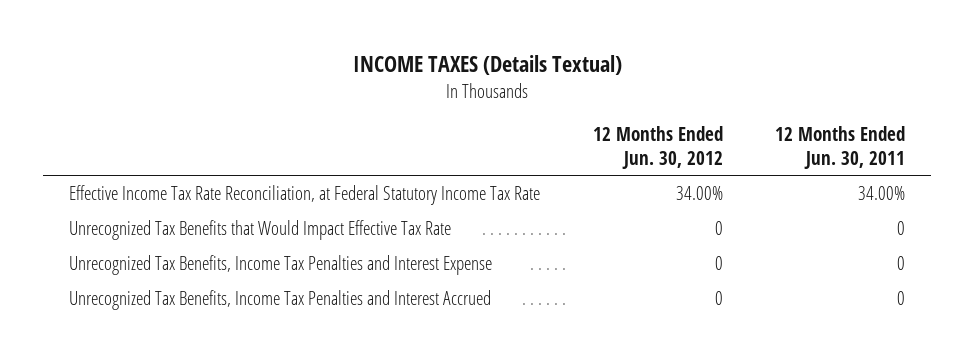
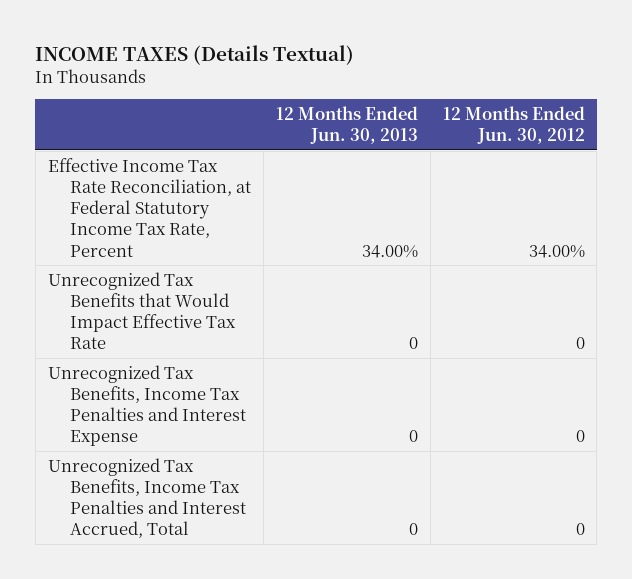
[775,126,906,169] 12 Months Ended Jun. 30, 2011 -> none
none -> [276,106,419,145] 12 Months Ended Jun. 30, 2013
[68,185,540,206] Effective Income Tax Rate Reconciliation, at Federal Statutory Income Tax Rate -> [47,157,252,257] Effective Income Tax Rate Reconciliation, at Federal Statutory Income Tax Rate, Percent
[68,290,491,311] Unrecognized Tax Benefits, Income Tax Penalties and Interest Accrued -> [47,457,247,539] Unrecognized Tax Benefits, Income Tax Penalties and Interest Accrued, Total

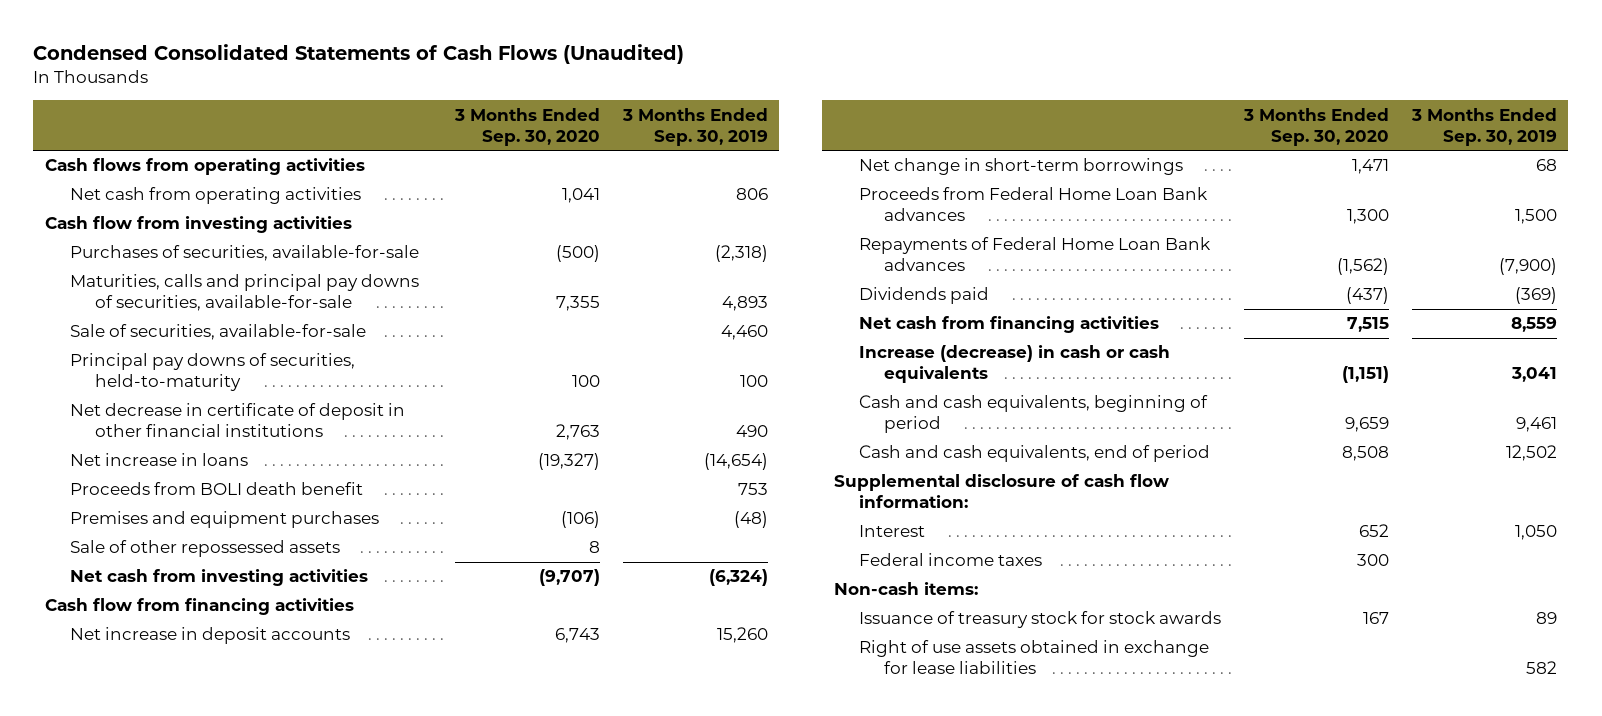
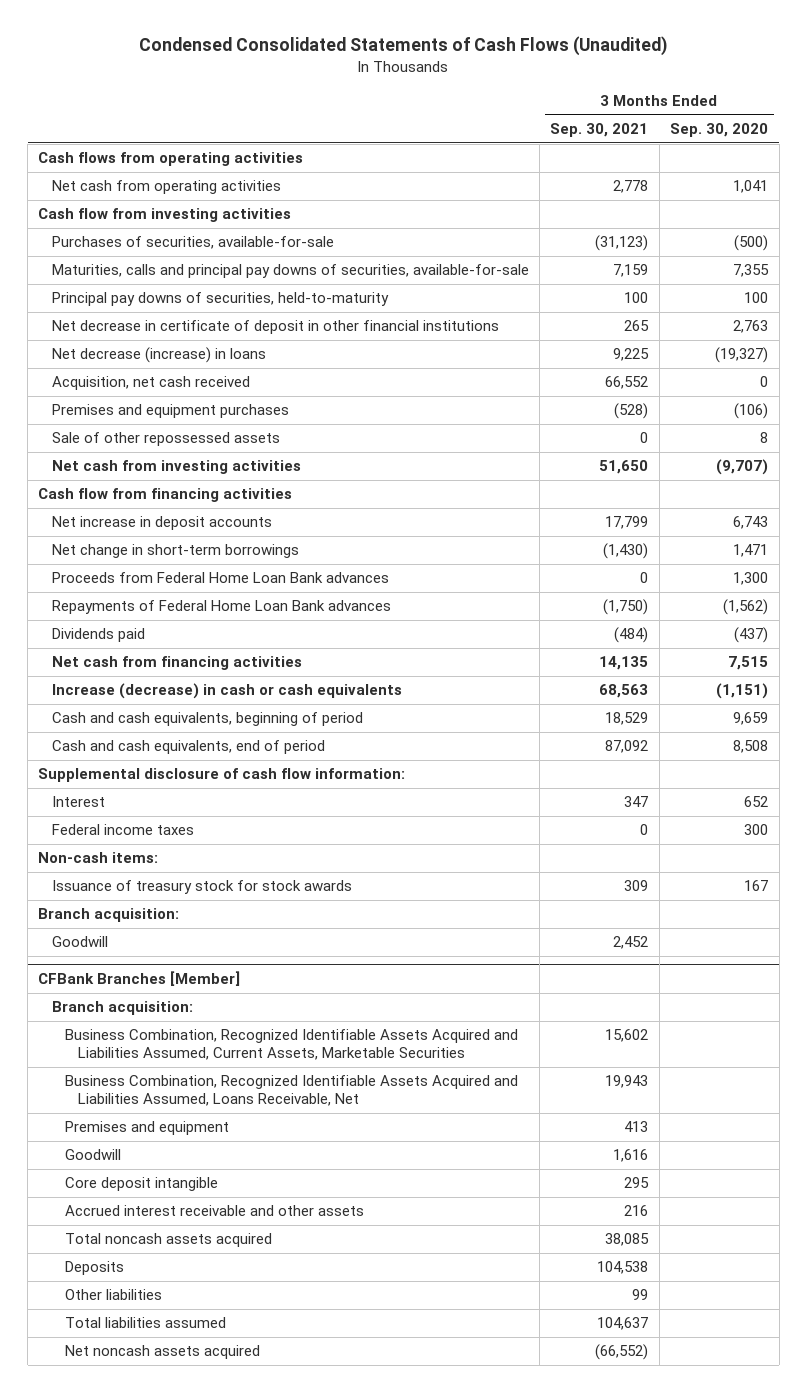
[621,107,768,146] 3 Months Ended Sep. 30, 2019 -> none
none -> [550,123,649,138] Sep. 30, 2021
[70,324,367,341] Sale of securities, available-for-sale -> none
[70,482,364,496] Proceeds from BOLI death benefit -> none
[70,453,249,467] Net increase in loans -> [51,347,266,364] Net decrease (increase) in loans
none -> [51,376,250,391] Acquisition, net cash received
[858,640,1209,675] Right of use assets obtained in exchange for lease liabilities -> none
none -> [38,908,180,923] Branch acquisition:
none -> [51,936,108,948] Goodwill
none -> [38,971,241,987] CFBank Branches [Member]
none -> [51,1001,193,1016] Branch acquisition:
none -> [64,1029,518,1061] Business Combination, Recognized Identifiable Assets Acquired and Liabilities Assumed, Current Assets, Marketable Securities
none -> [64,1075,518,1107] Business Combination, Recognized Identifiable Assets Acquired and Liabilities Assumed, Loans Receivable, Net
none -> [64,1121,229,1136] Premises and equipment
none -> [64,1149,121,1161] Goodwill
none -> [64,1177,218,1192] Core deposit intangible
none -> [64,1205,364,1217] Accrued interest receivable and other assets
none -> [64,1233,272,1248] Total noncash assets acquired
none -> [64,1261,124,1276] Deposits
none -> [64,1289,162,1301] Other liabilities
none -> [64,1317,226,1329] Total liabilities assumed
none -> [64,1345,260,1360] Net noncash assets acquired

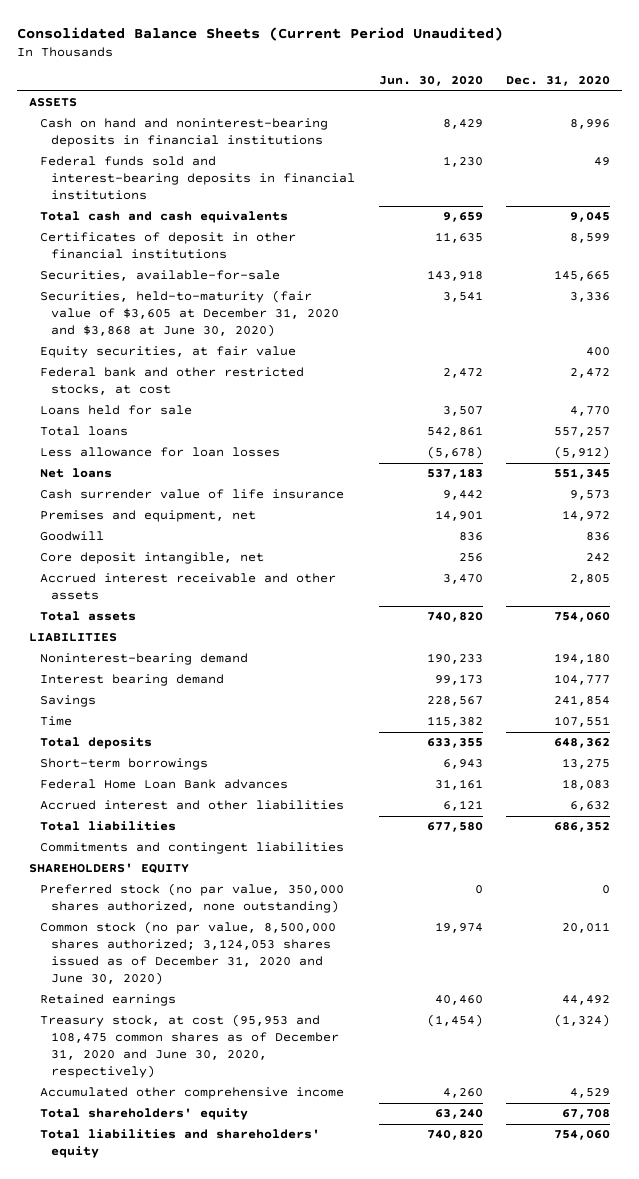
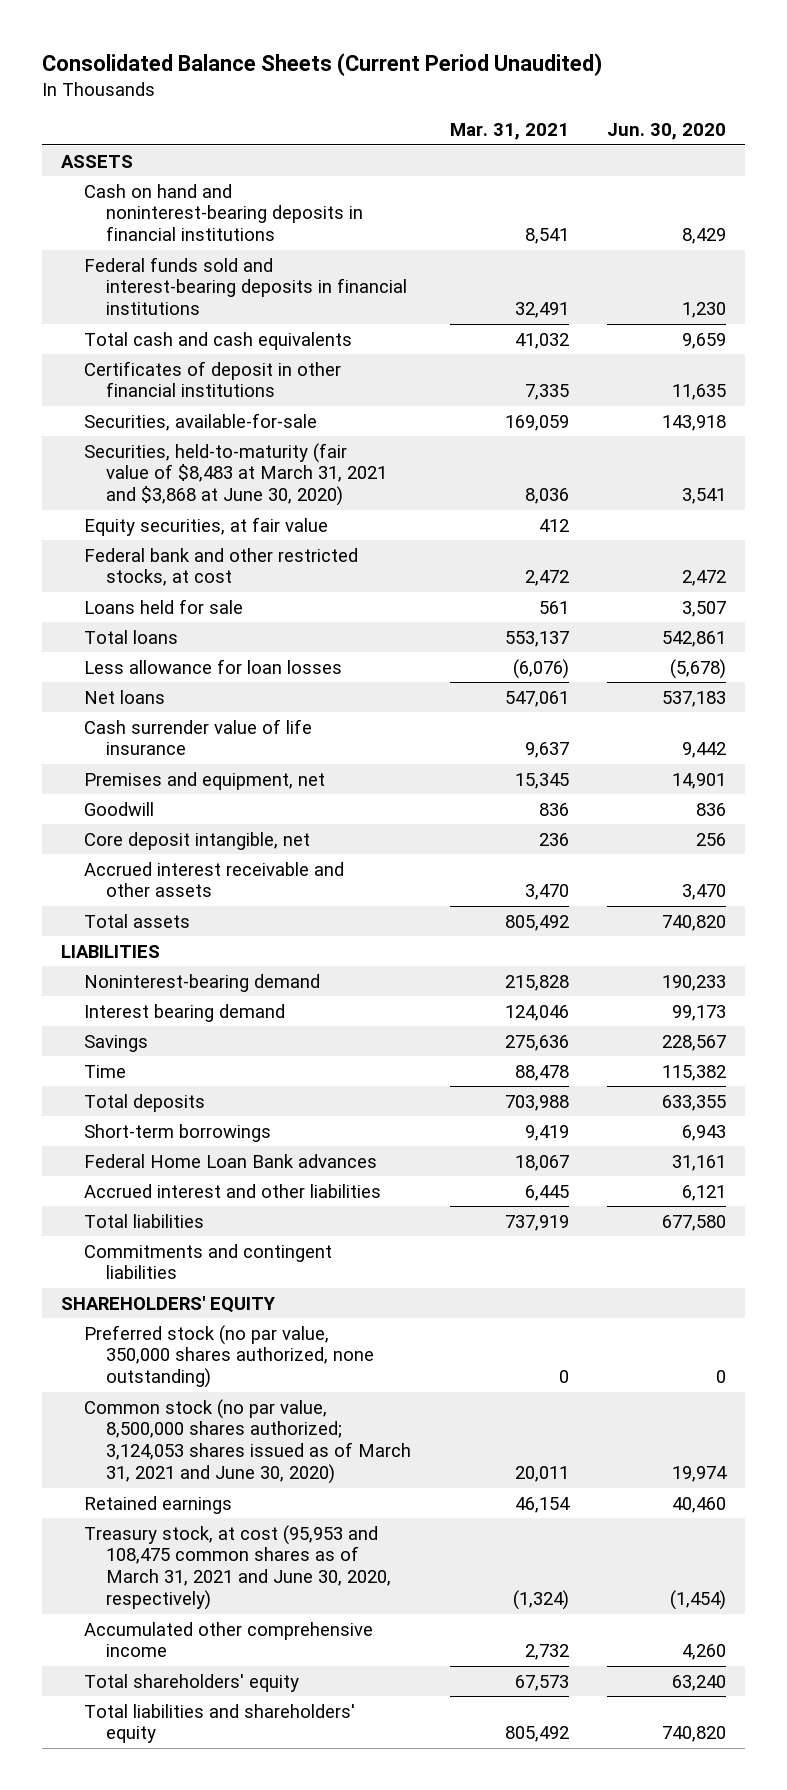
[506,75,611,87] Dec. 31, 2020 -> none
none -> [449,123,569,141] Mar. 31, 2021
[39,290,339,338] Securities, held-to-maturity (fair value of $3,605 at December 31, 2020 and $3,868 at June 30, 2020) -> [83,442,388,507] Securities, held-to-maturity (fair value of $8,483 at March 31, 2021 and $3,868 at June 30, 2020)
[39,921,336,986] Common stock (no par value, 8,500,000 shares authorized; 3,124,053 shares issued as of December 31, 2020 and June 30, 2020) -> [83,1398,412,1485] Common stock (no par value, 8,500,000 shares authorized; 3,124,053 shares issued as of March 31, 2021 and June 30, 2020)
[39,1014,339,1079] Treasury stock, at cost (95,953 and 108,475 common shares as of December 31, 2020 and June 30, 2020, respectively) -> [83,1524,392,1611] Treasury stock, at cost (95,953 and 108,475 common shares as of March 31, 2021 and June 30, 2020, respectively)

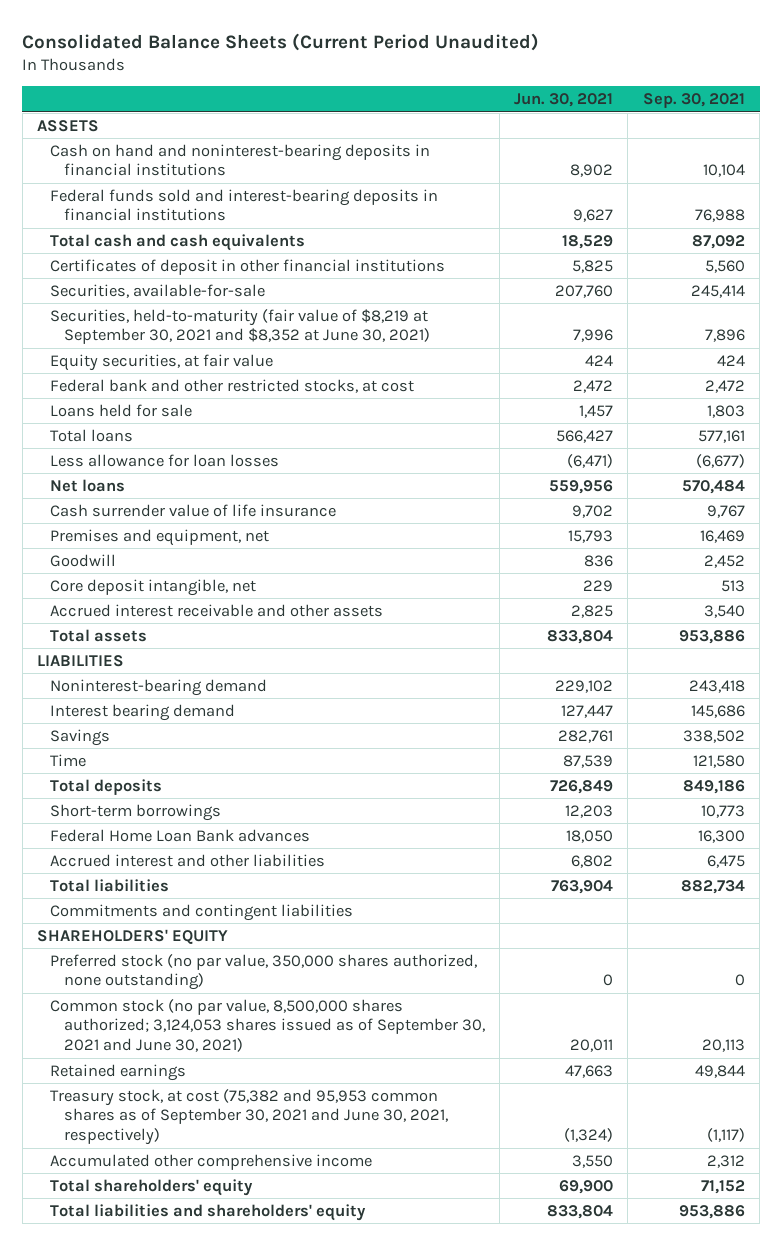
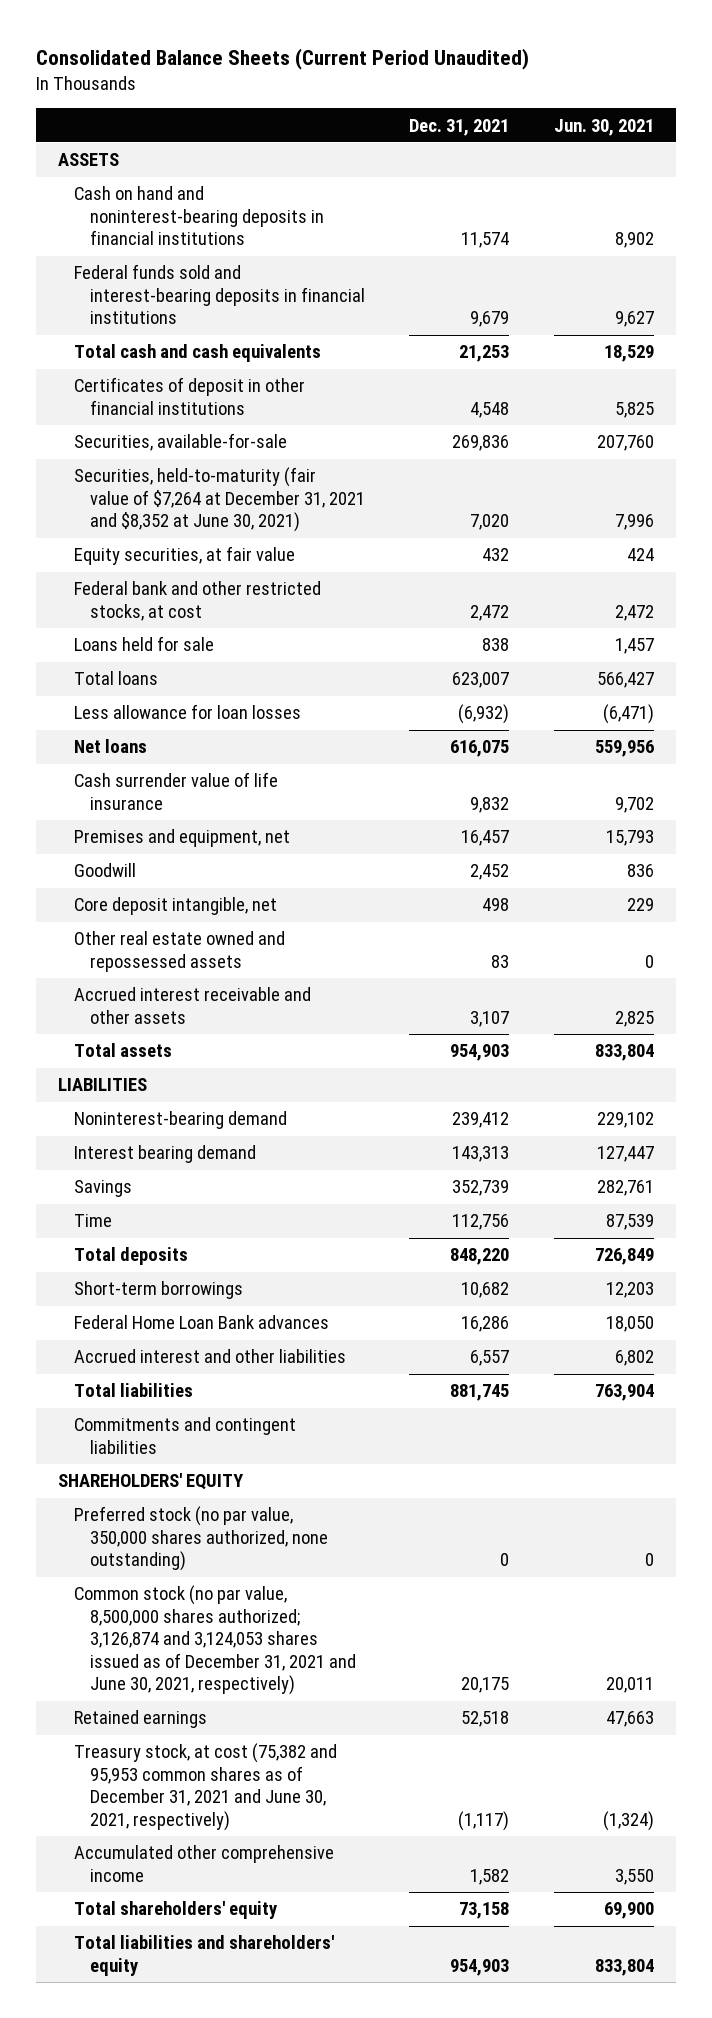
[642,93,745,109] Sep. 30, 2021 -> none
none -> [409,118,510,136] Dec. 31, 2021
[50,308,430,345] Securities, held-to-maturity (fair value of $8,219 at September 30, 2021 and $8,352 at June 30, 2021) -> [74,467,366,533] Securities, held-to-maturity (fair value of $7,264 at December 31, 2021 and $8,352 at June 30, 2021)
none -> [74,931,286,972] Other real estate owned and repossessed assets
[50,998,485,1052] Common stock (no par value, 8,500,000 shares authorized; 3,124,053 shares issued as of September 30, 2021 and June 30, 2021) -> [74,1585,357,1696] Common stock (no par value, 8,500,000 shares authorized; 3,126,874 and 3,124,053 shares issued as of December 31, 2021 and June 30, 2021, respectively)
[50,1088,448,1145] Treasury stock, at cost (75,382 and 95,953 common shares as of September 30, 2021 and June 30, 2021, respectively) -> [74,1743,338,1831] Treasury stock, at cost (75,382 and 95,953 common shares as of December 31, 2021 and June 30, 2021, respectively)

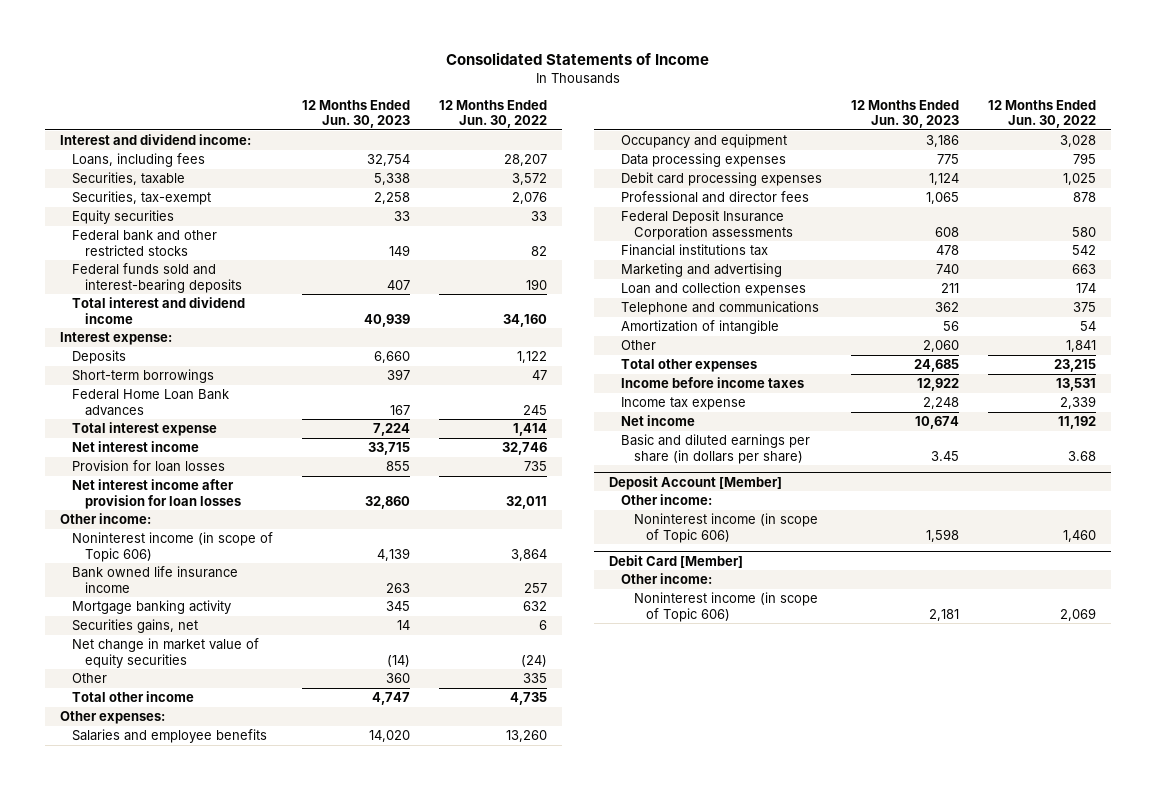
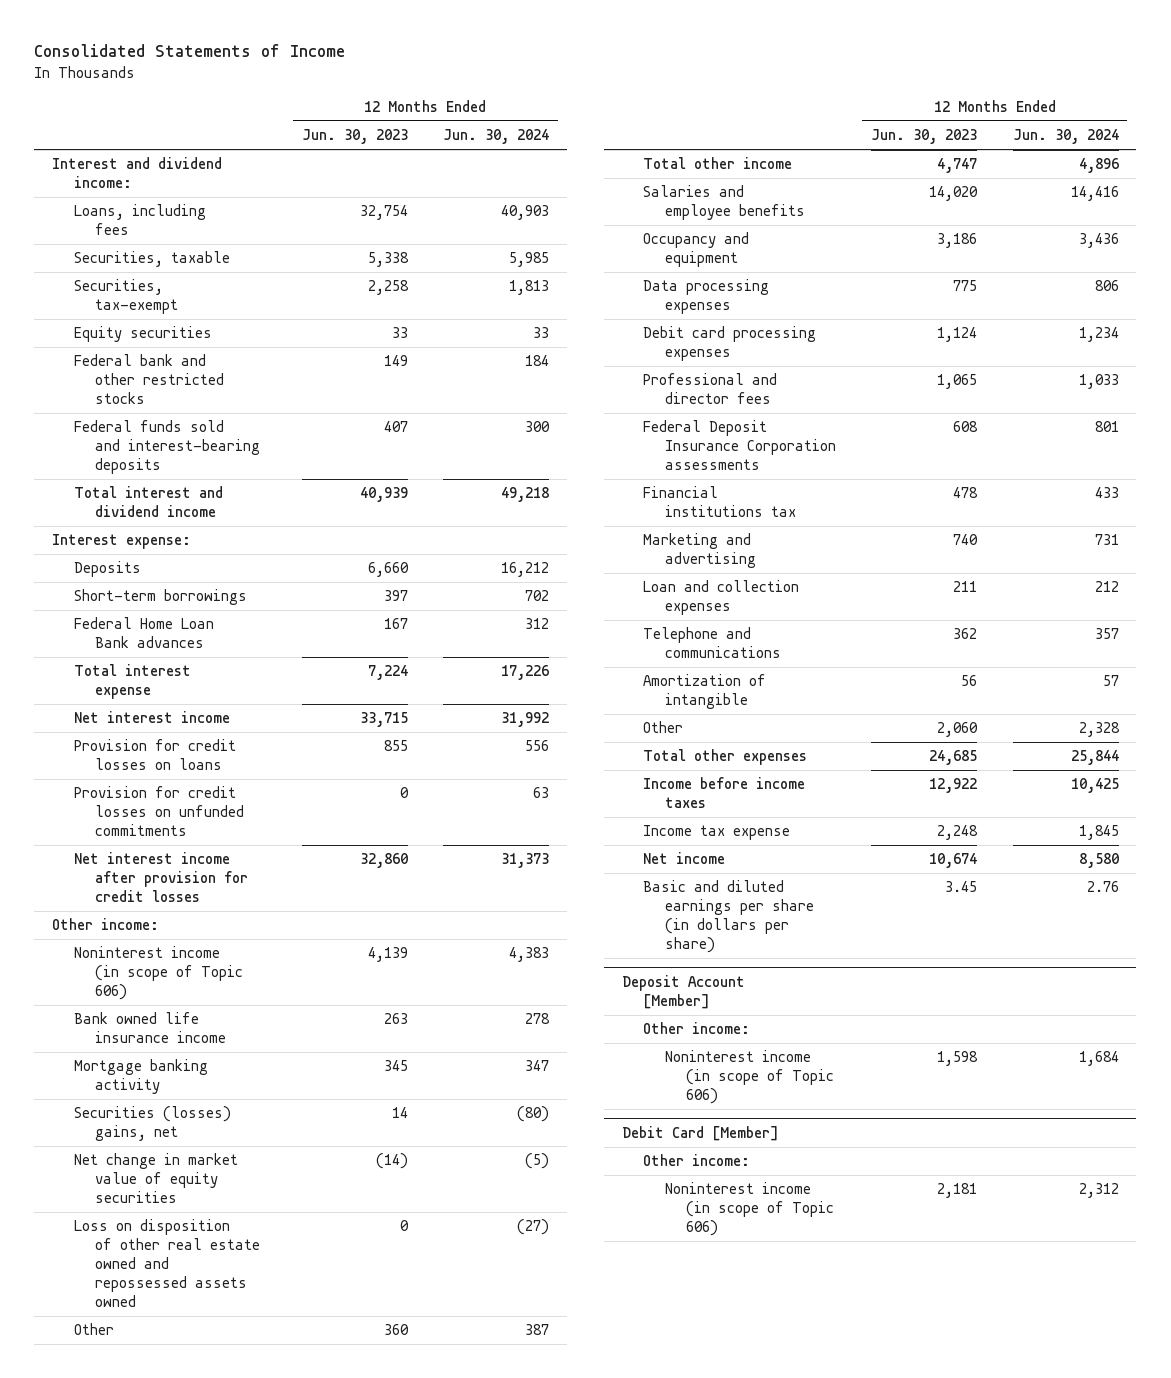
[439,99,548,129] 12 Months Ended Jun. 30, 2022 -> none
none -> [442,129,549,145] Jun. 30, 2024
[72,460,226,473] Provision for loan losses -> [73,739,236,771] Provision for credit losses on loans
none -> [73,786,245,836] Provision for credit losses on unfunded commitments
[72,479,241,509] Net interest income after provision for loan losses -> [73,852,249,902] Net interest income after provision for credit losses
[72,619,199,634] Securities gains, net -> [73,1106,231,1142] Securities (losses) gains, net
none -> [73,1219,261,1307] Loss on disposition of other real estate owned and repossessed assets owned
[59,711,165,725] Other expenses: -> none

